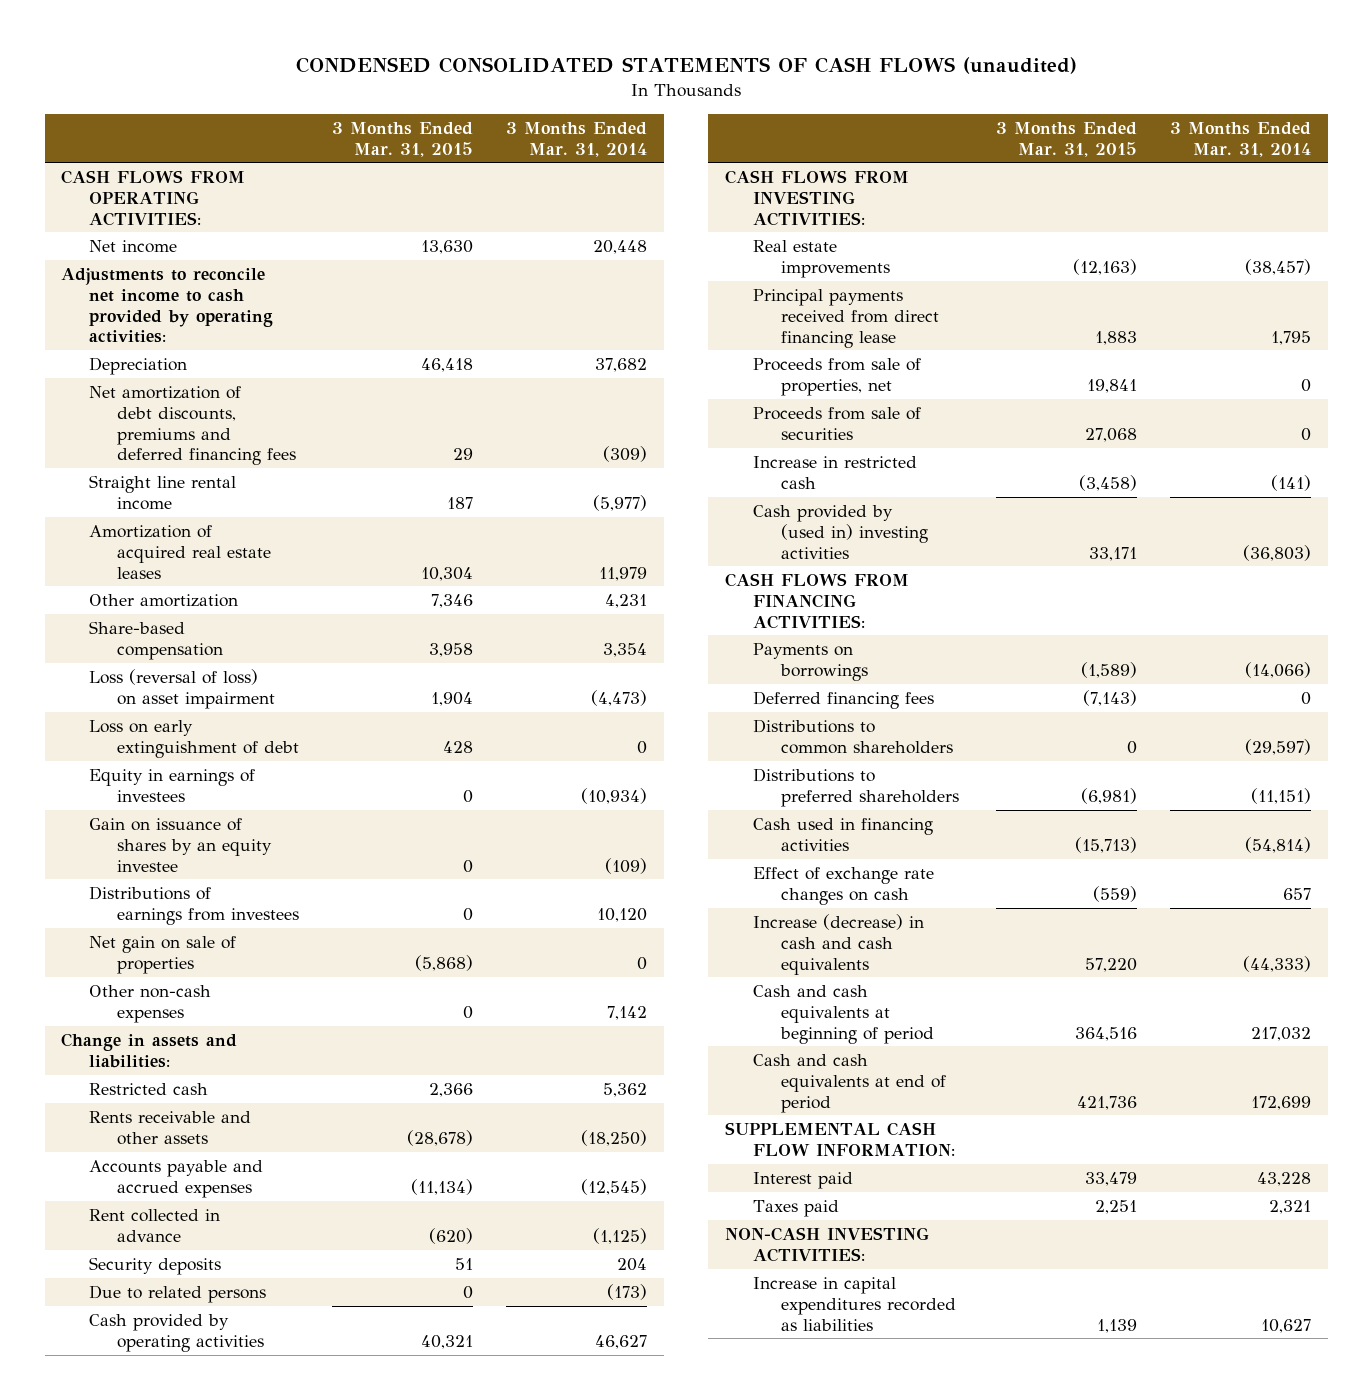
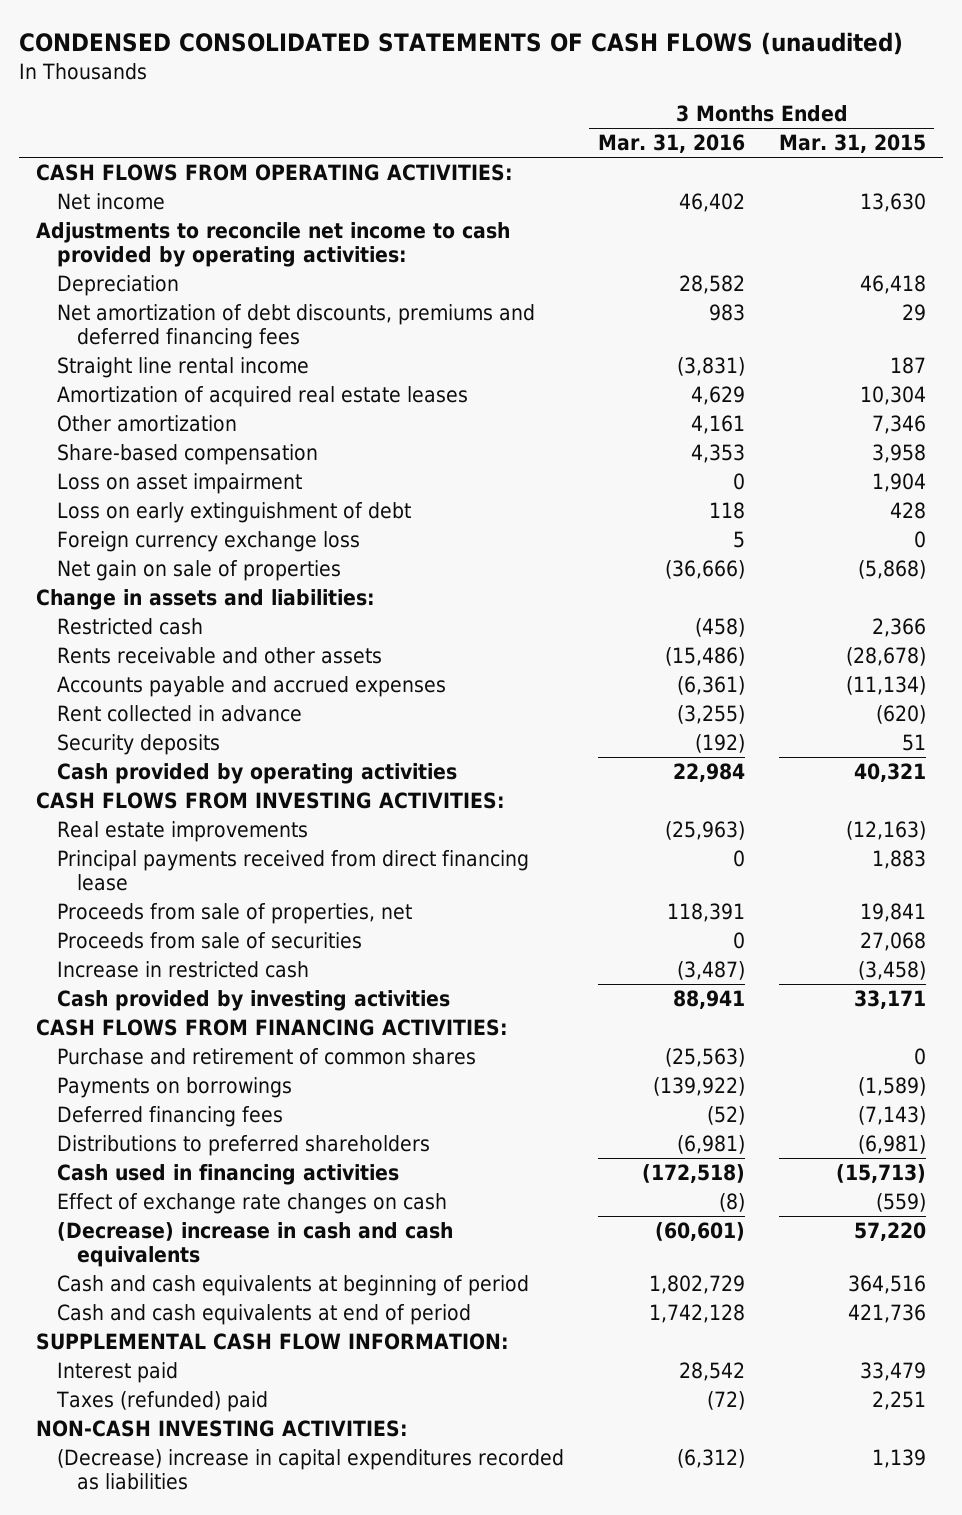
[506,121,648,157] 3 Months Ended Mar. 31, 2014 -> none
none -> [597,134,745,154] Mar. 31, 2016
[89,669,276,709] Loss (reversal of loss) on asset impairment -> [56,473,302,495] Loss on asset impairment
[89,769,256,802] Equity in earnings of investees -> none
[89,818,273,872] Gain on issuance of shares by an equity investee -> none
[89,886,300,925] Distributions of earnings from investees -> none
none -> [56,531,360,553] Foreign currency exchange loss
[89,985,212,1023] Other non-cash expenses -> none
[89,1285,267,1304] Due to related persons -> none
[752,505,928,559] Cash provided by (used in) investing activities -> [56,990,450,1012] Cash provided by investing activities
none -> [56,1048,476,1066] Purchase and retirement of common shares
[752,719,953,754] Distributions to common shareholders -> none
[752,914,924,975] Increase (decrease) in cash and cash equivalents -> [56,1222,453,1268] (Decrease) increase in cash and cash equivalents
[752,1200,839,1218] Taxes paid -> [55,1391,268,1413] Taxes (refunded) paid
[752,1277,956,1331] Increase in capital expenditures recorded as liabilities -> [56,1449,564,1491] (Decrease) increase in capital expenditures recorded as liabilities

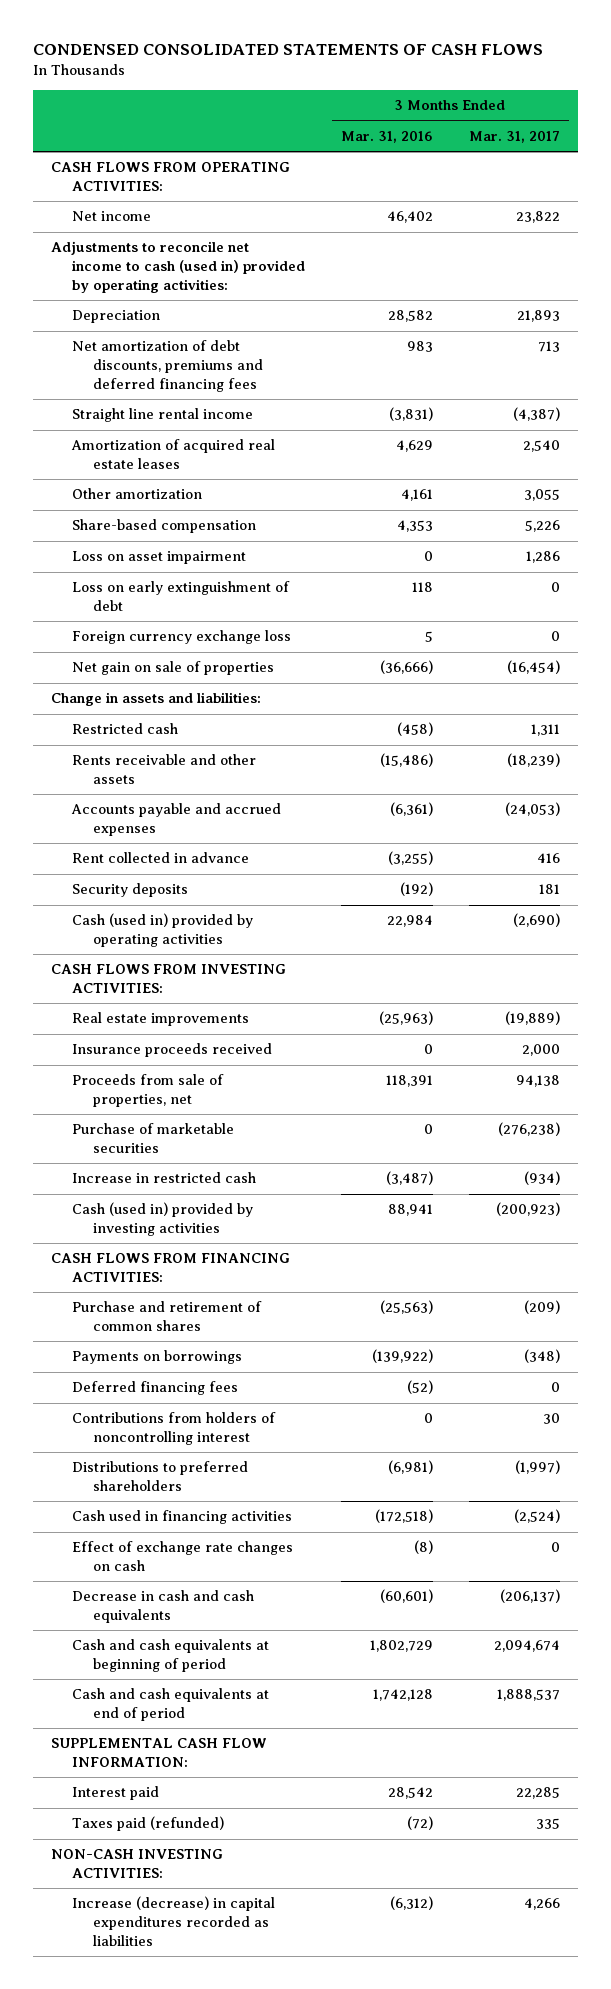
[19,31,904,55] CONDENSED CONSOLIDATED STATEMENTS OF CASH FLOWS (unaudited) -> [32,44,543,56] CONDENSED CONSOLIDATED STATEMENTS OF CASH FLOWS
[778,134,926,154] Mar. 31, 2015 -> none
none -> [468,131,560,144] Mar. 31, 2017
[36,222,511,268] Adjustments to reconcile net income to cash provided by operating activities: -> [50,241,305,294] Adjustments to reconcile net income to cash (used in) provided by operating activities:
[56,763,457,785] Cash provided by operating activities -> [71,913,253,948] Cash (used in) provided by operating activities
[56,850,529,892] Principal payments received from direct financing lease -> none
none -> [71,1043,272,1058] Insurance proceeds received
[56,932,362,950] Proceeds from sale of securities -> none
none -> [71,1123,234,1154] Purchase of marketable securities
[56,990,450,1012] Cash provided by investing activities -> [71,1202,253,1237] Cash (used in) provided by investing activities
none -> [71,1412,276,1446] Contributions from holders of noncontrolling interest
[56,1222,453,1268] (Decrease) increase in cash and cash equivalents -> [71,1590,254,1624] Decrease in cash and cash equivalents
[55,1391,268,1413] Taxes (refunded) paid -> [71,1816,224,1832] Taxes paid (refunded)
[56,1449,564,1491] (Decrease) increase in capital expenditures recorded as liabilities -> [71,1896,275,1947] Increase (decrease) in capital expenditures recorded as liabilities

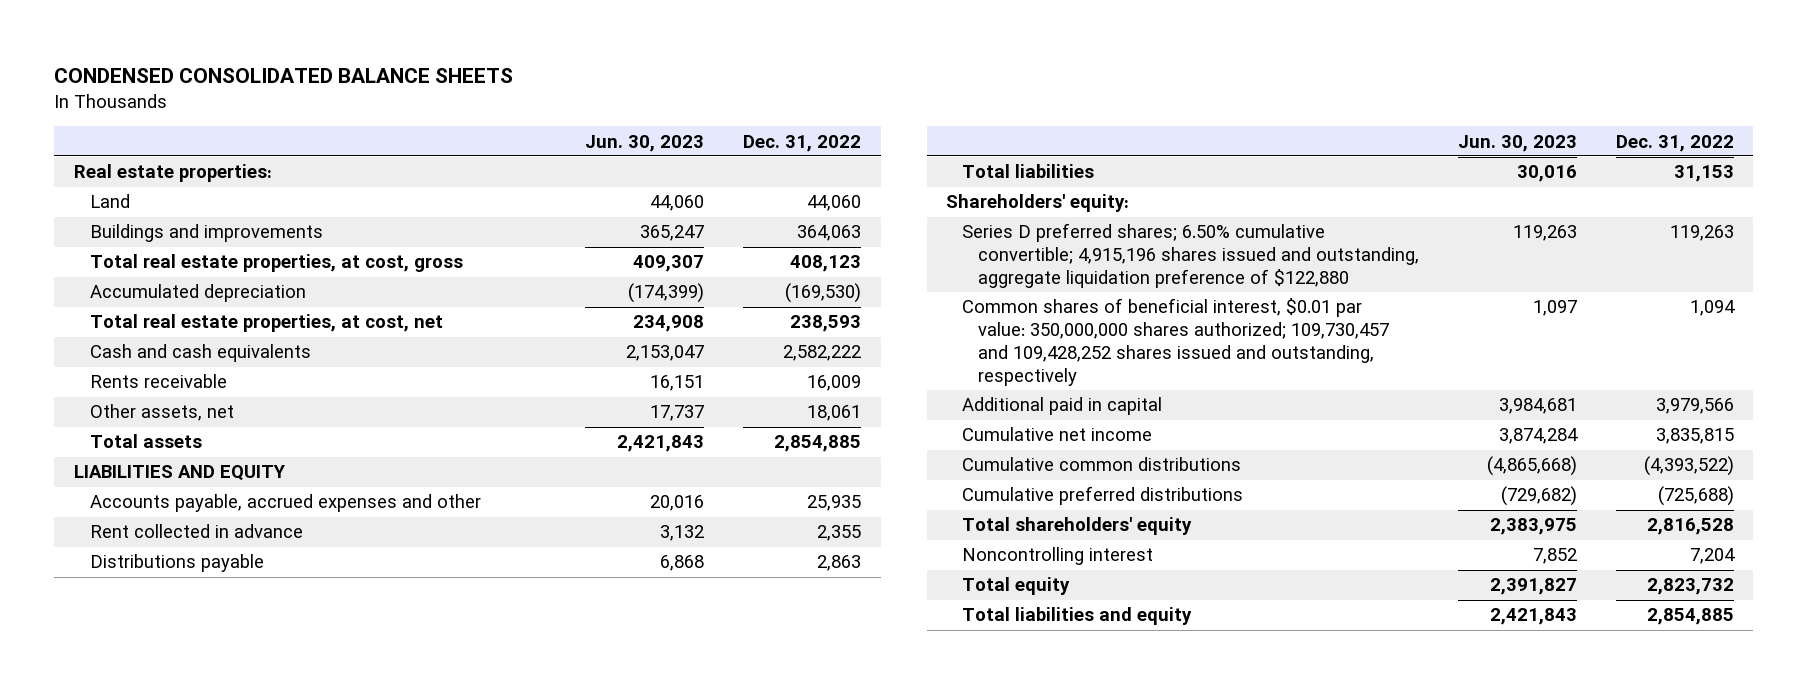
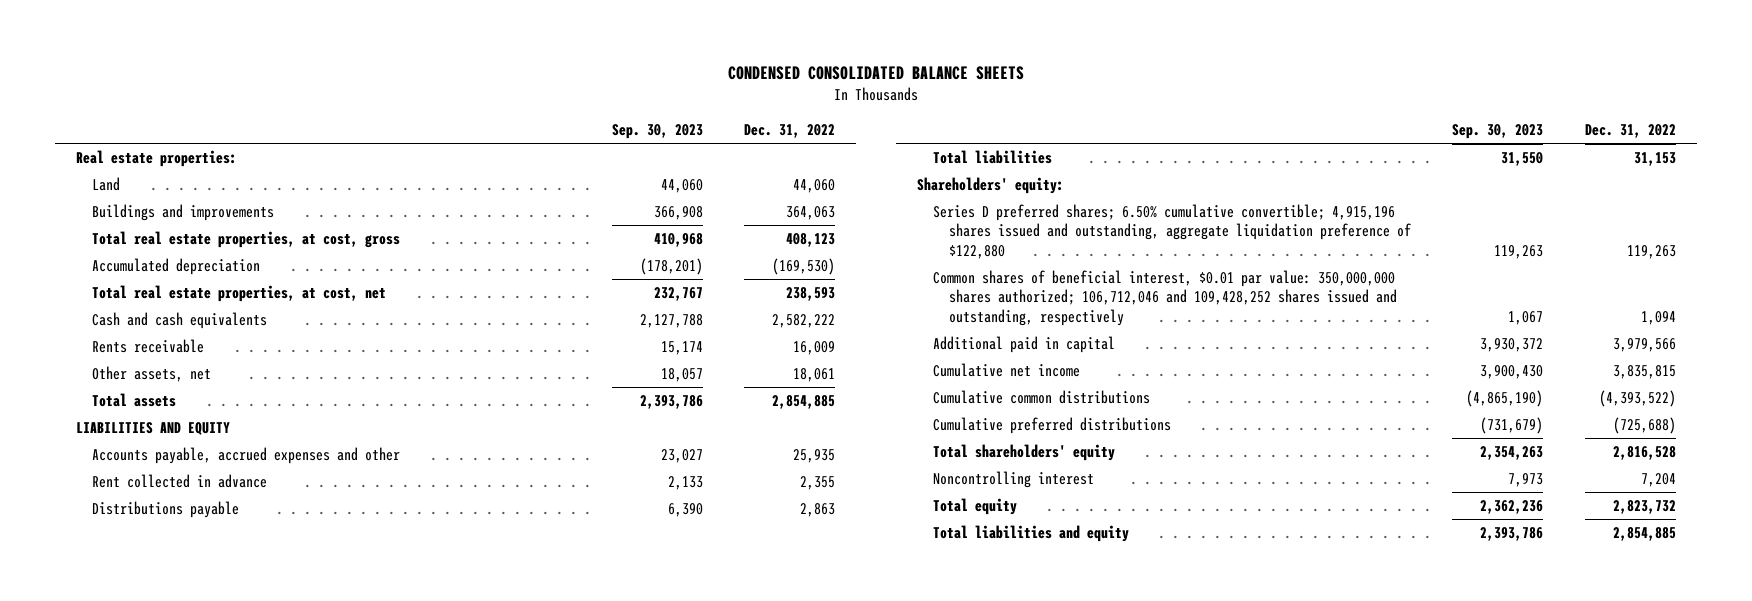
[585,134,705,152] Jun. 30, 2023 -> none
none -> [611,124,703,140] Sep. 30, 2023
[962,298,1389,387] Common shares of beneficial interest, $0.01 par value: 350,000,000 shares authorized; 109,730,457 and 109,428,252 shares issued and outstanding, respectively -> [932,270,1397,326] Common shares of beneficial interest, $0.01 par value: 350,000,000 shares authorized; 106,712,046 and 109,428,252 shares issued and outstanding, respectively

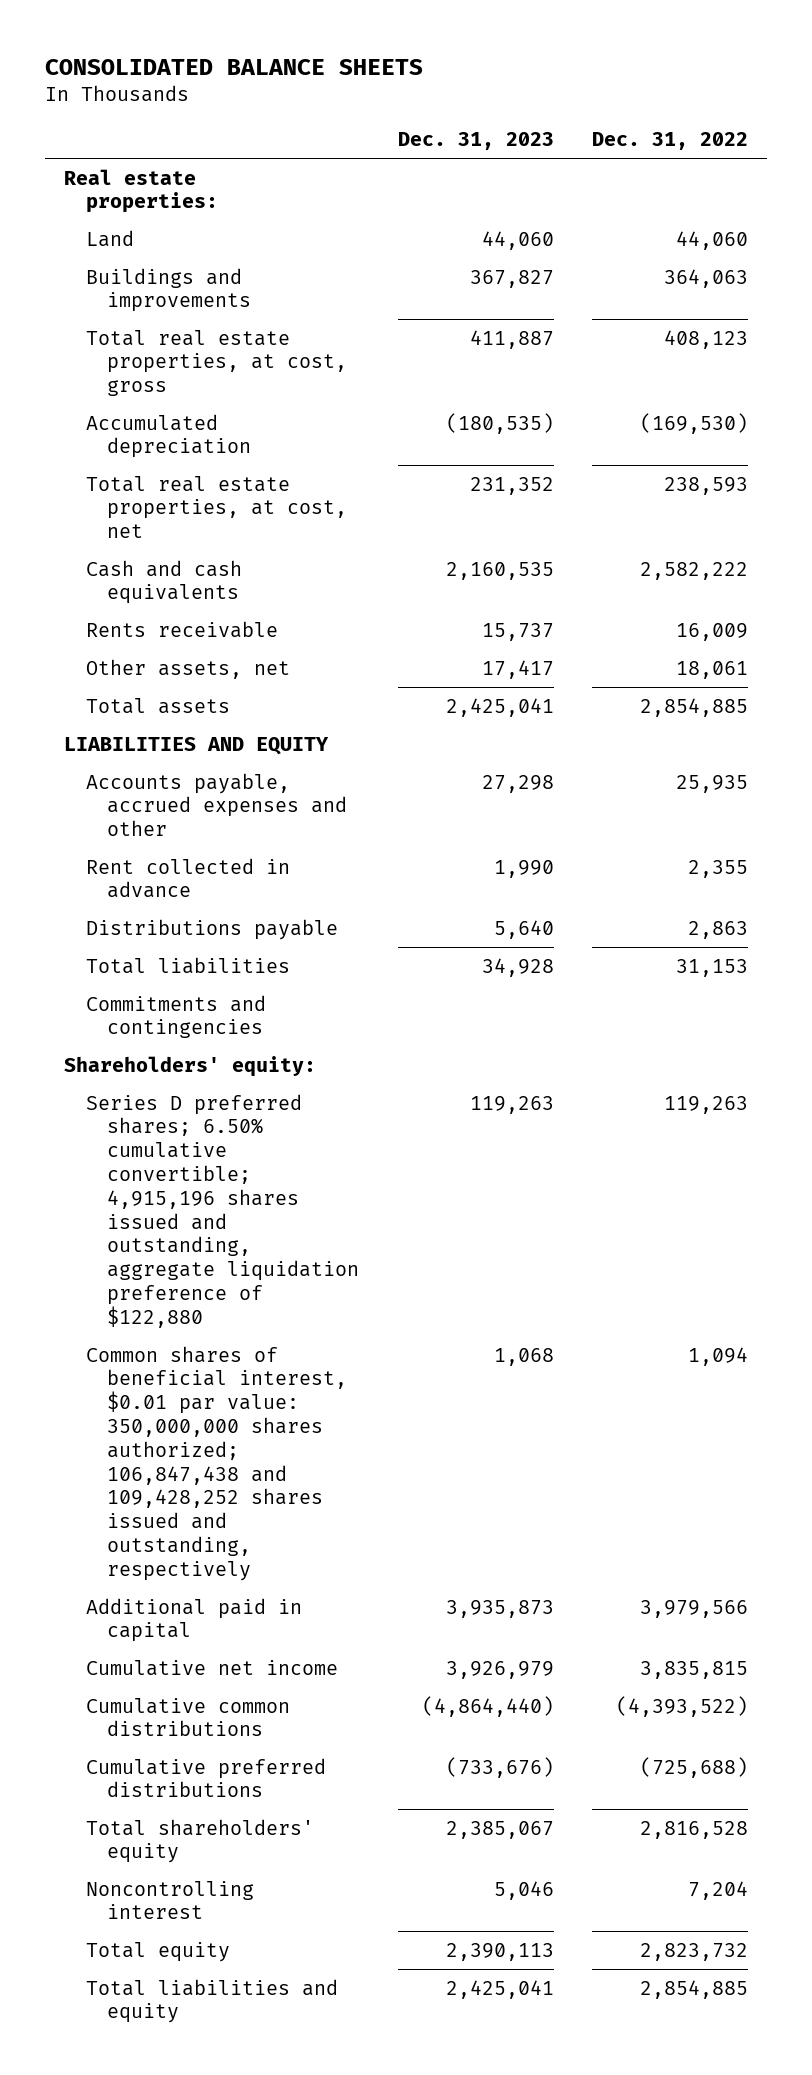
[727,66,1024,81] CONDENSED CONSOLIDATED BALANCE SHEETS -> [44,58,423,75] CONSOLIDATED BALANCE SHEETS
[611,124,703,140] Sep. 30, 2023 -> none
none -> [397,132,554,151] Dec. 31, 2023
none -> [85,994,266,1039] Commitments and contingencies
[932,270,1397,326] Common shares of beneficial interest, $0.01 par value: 350,000,000 shares authorized; 106,712,046 and 109,428,252 shares issued and outstanding, respectively -> [85,1345,348,1581] Common shares of beneficial interest, $0.01 par value: 350,000,000 shares authorized; 106,847,438 and 109,428,252 shares issued and outstanding, respectively

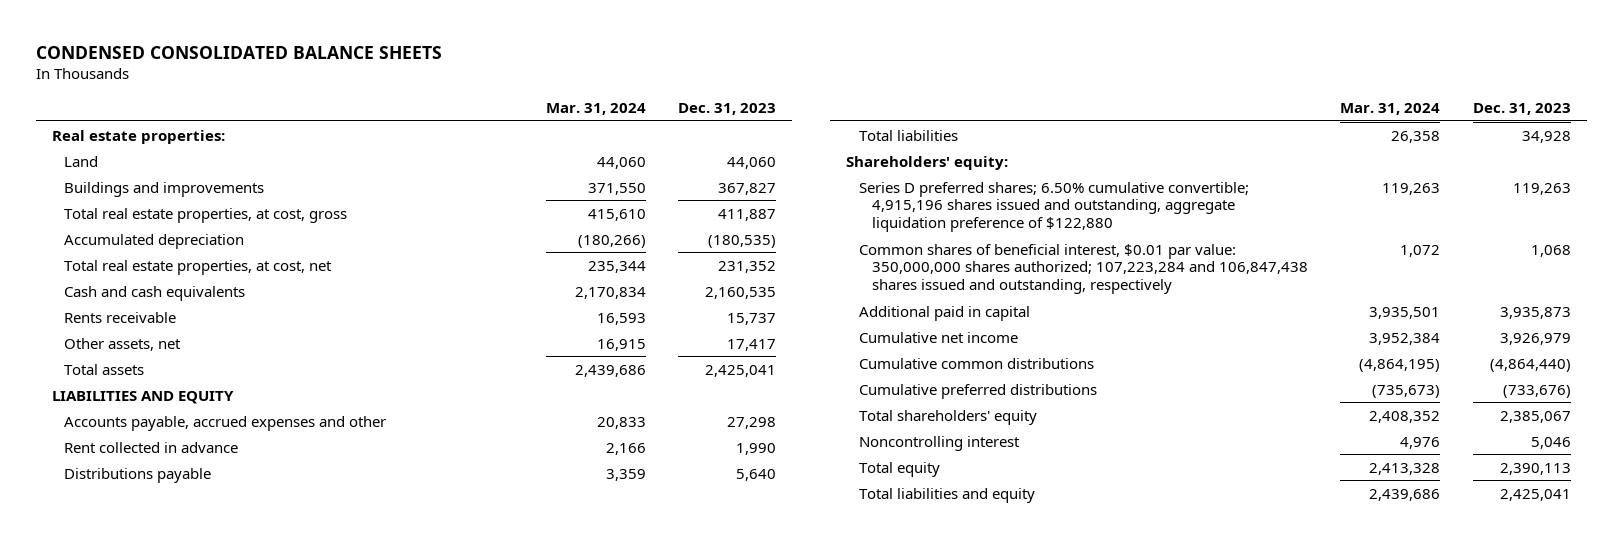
[44,58,423,75] CONSOLIDATED BALANCE SHEETS -> [35,46,442,60] CONDENSED CONSOLIDATED BALANCE SHEETS
[592,132,749,151] Dec. 31, 2022 -> none
none -> [545,103,646,116] Mar. 31, 2024
[85,994,266,1039] Commitments and contingencies -> none
[85,1345,348,1581] Common shares of beneficial interest, $0.01 par value: 350,000,000 shares authorized; 106,847,438 and 109,428,252 shares issued and outstanding, respectively -> [859,243,1308,294] Common shares of beneficial interest, $0.01 par value: 350,000,000 shares authorized; 107,223,284 and 106,847,438 shares issued and outstanding, respectively

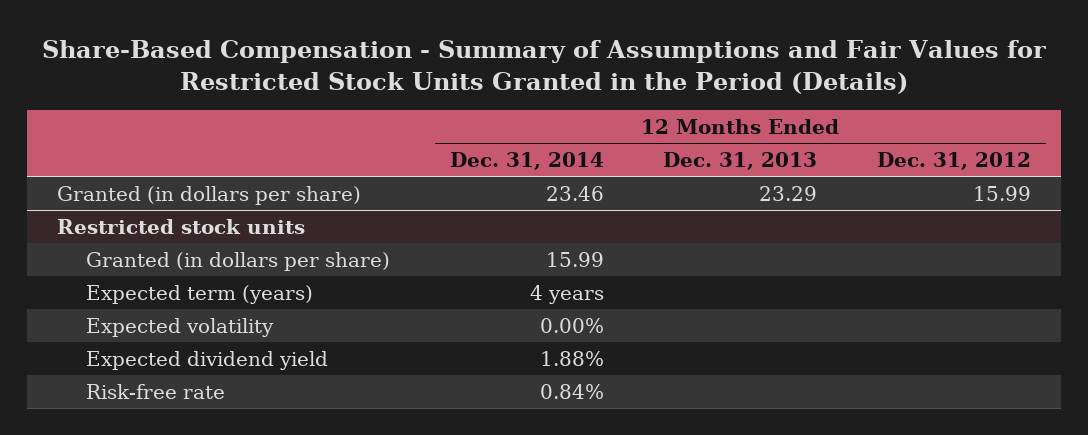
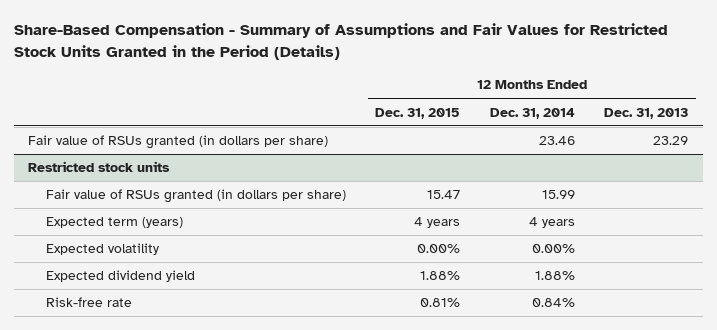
[876,152,1031,171] Dec. 31, 2012 -> none
none -> [375,107,461,119] Dec. 31, 2015
[56,185,361,205] Granted (in dollars per share) -> [28,135,329,150] Fair value of RSUs granted (in dollars per share)
[85,251,390,271] Granted (in dollars per share) -> [45,189,346,204] Fair value of RSUs granted (in dollars per share)

